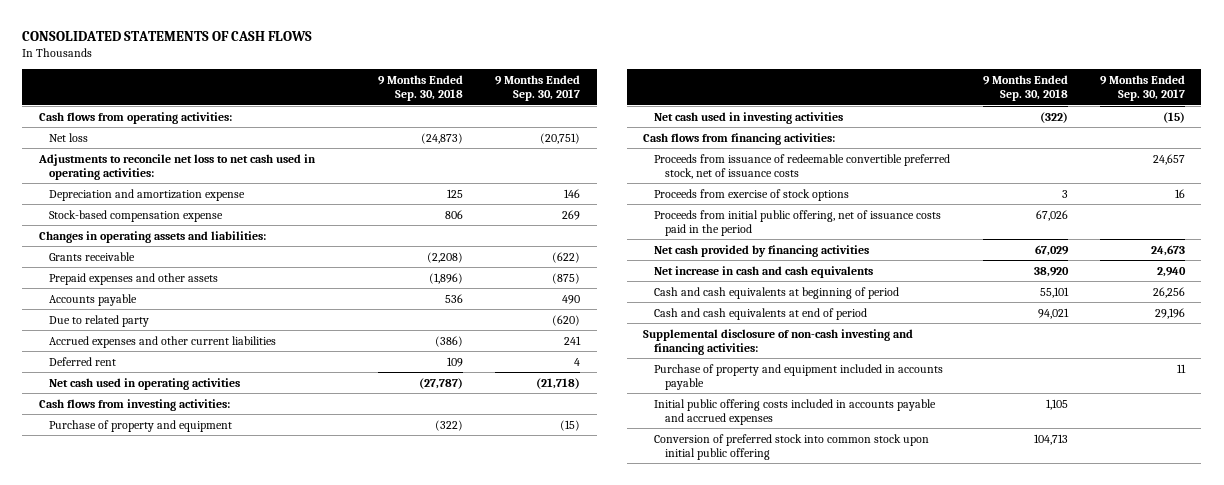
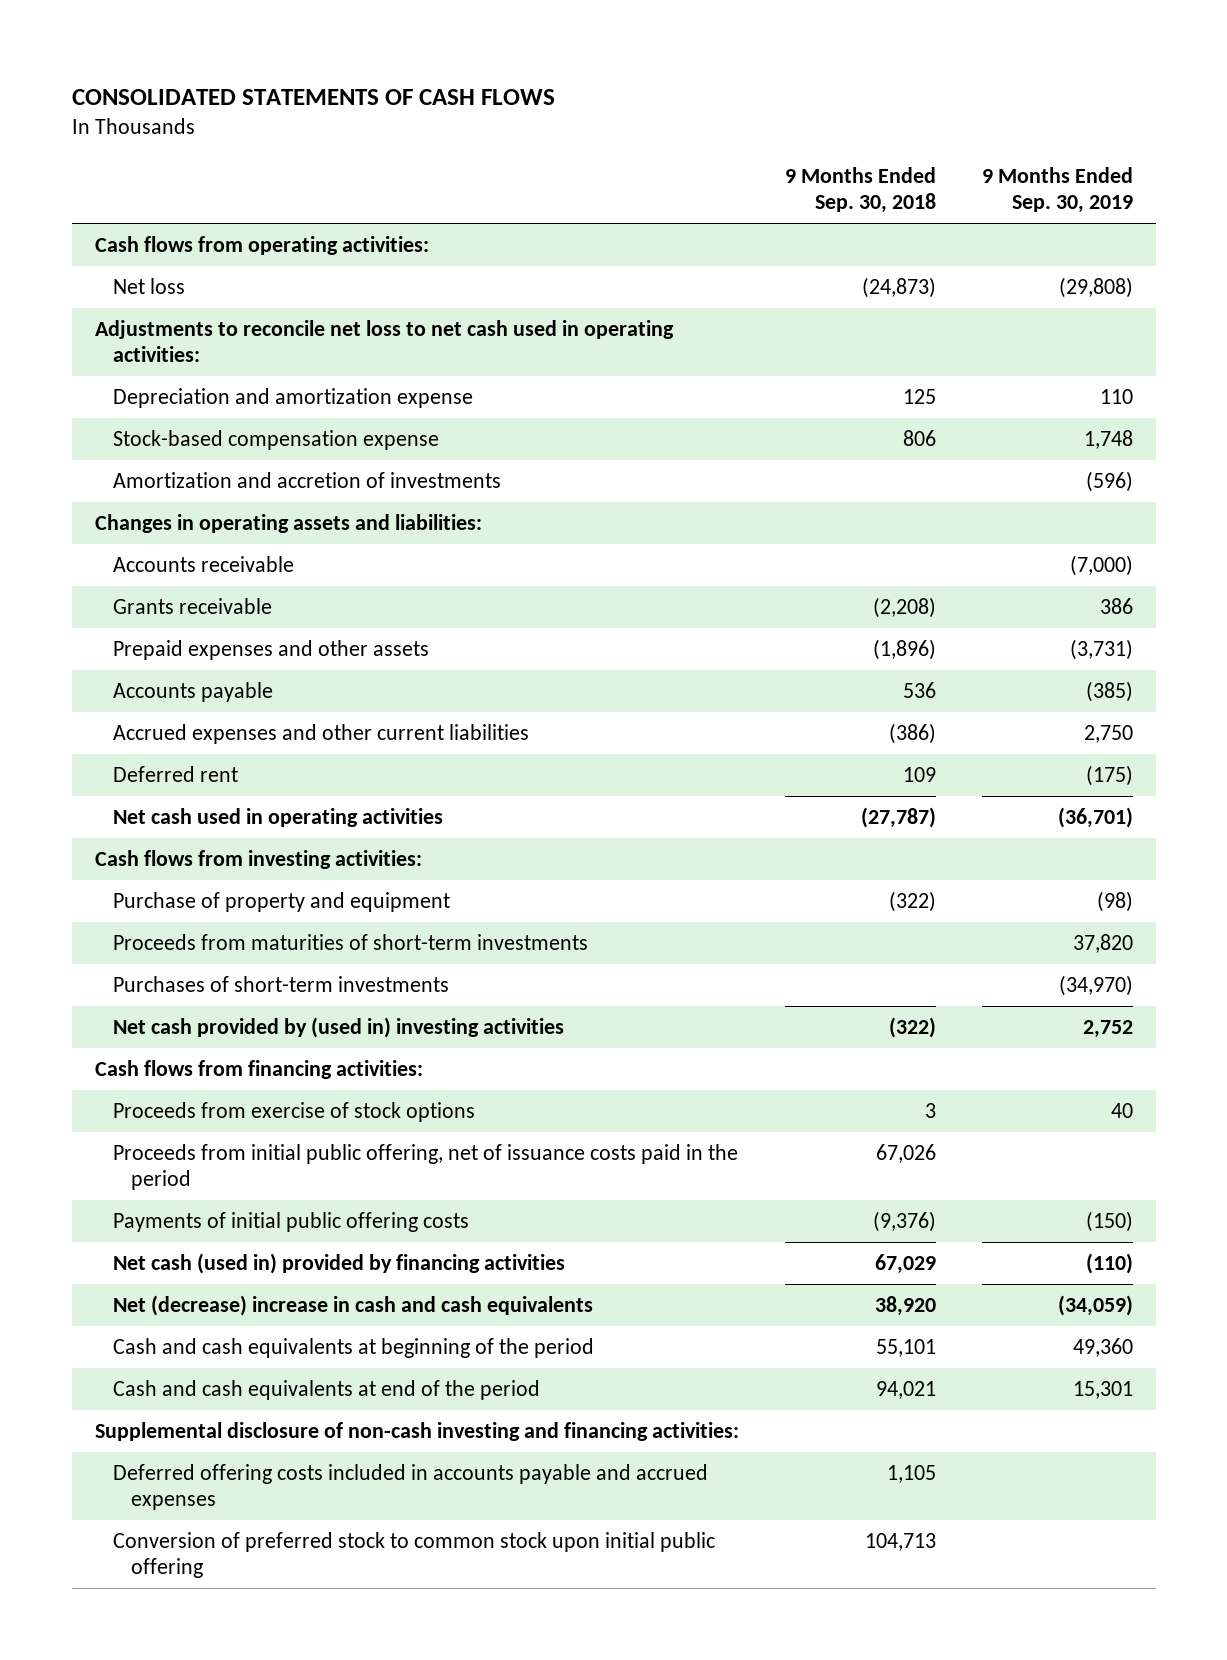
[495,75,581,102] 9 Months Ended Sep. 30, 2017 -> none
none -> [981,167,1133,214] 9 Months Ended Sep. 30, 2019
none -> [113,472,502,489] Amortization and accretion of investments
none -> [113,556,295,573] Accounts receivable
[49,314,150,327] Due to related party -> none
none -> [113,934,589,951] Proceeds from maturities of short-term investments
none -> [113,976,450,993] Purchases of short-term investments
[653,111,843,124] Net cash used in investing activities -> [113,1017,565,1039] Net cash provided by (used in) investing activities
[653,153,950,179] Proceeds from issuance of redeemable convertible preferred stock, net of issuance costs -> none
none -> [113,1212,470,1233] Payments of initial public offering costs
[653,244,869,257] Net cash provided by financing activities -> [113,1253,566,1275] Net cash (used in) provided by financing activities
[653,265,873,278] Net increase in cash and cash equivalents -> [113,1295,594,1317] Net (decrease) increase in cash and cash equivalents
[653,286,899,299] Cash and cash equivalents at beginning of period -> [113,1338,595,1359] Cash and cash equivalents at beginning of the period
[653,307,867,320] Cash and cash equivalents at end of period -> [113,1380,541,1401] Cash and cash equivalents at end of the period
[653,363,943,390] Purchase of property and equipment included in accounts payable -> none
[653,398,936,425] Initial public offering costs included in accounts payable and accrued expenses -> [113,1464,709,1511] Deferred offering costs included in accounts payable and accrued expenses
[653,433,929,460] Conversion of preferred stock into common stock upon initial public offering -> [113,1532,716,1579] Conversion of preferred stock to common stock upon initial public offering

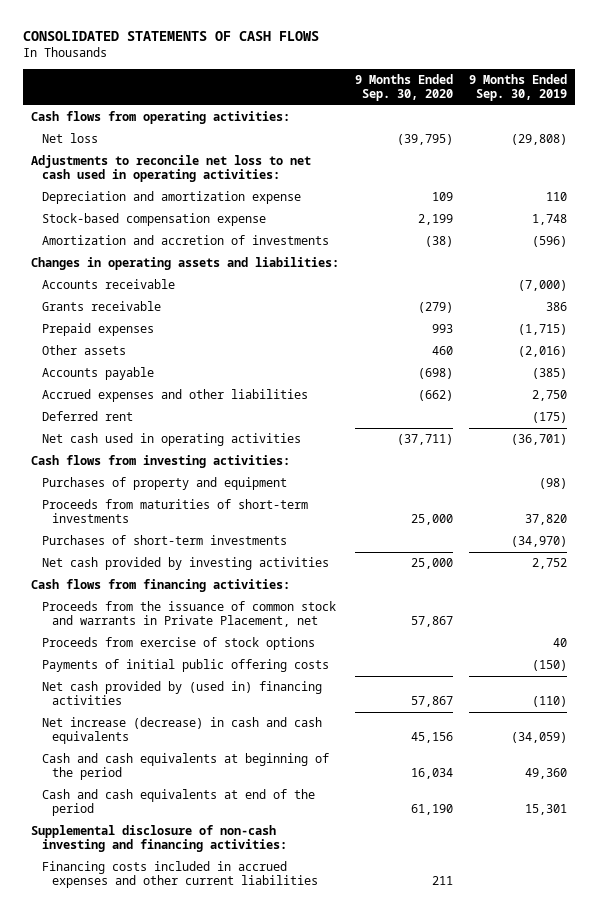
[784,167,936,214] 9 Months Ended Sep. 30, 2018 -> none
none -> [354,74,453,102] 9 Months Ended Sep. 30, 2020
[113,640,430,661] Prepaid expenses and other assets -> none
none -> [41,323,154,337] Prepaid expenses
none -> [41,345,126,356] Other assets
[113,724,530,745] Accrued expenses and other current liabilities -> [41,389,308,403] Accrued expenses and other liabilities
[113,892,451,913] Purchase of property and equipment -> [41,477,287,491] Purchases of property and equipment
[113,1017,565,1039] Net cash provided by (used in) investing activities -> [41,557,329,571] Net cash provided by investing activities
none -> [41,601,336,627] Proceeds from the issuance of common stock and warrants in Private Placement, net
[113,1144,739,1191] Proceeds from initial public offering, net of issuance costs paid in the period -> none
[113,1253,566,1275] Net cash (used in) provided by financing activities -> [41,681,322,705] Net cash provided by (used in) financing activities
[113,1295,594,1317] Net (decrease) increase in cash and cash equivalents -> [41,717,322,744] Net increase (decrease) in cash and cash equivalents
[113,1464,709,1511] Deferred offering costs included in accounts payable and accrued expenses -> none
[113,1532,716,1579] Conversion of preferred stock to common stock upon initial public offering -> none
none -> [41,861,319,888] Financing costs included in accrued expenses and other current liabilities

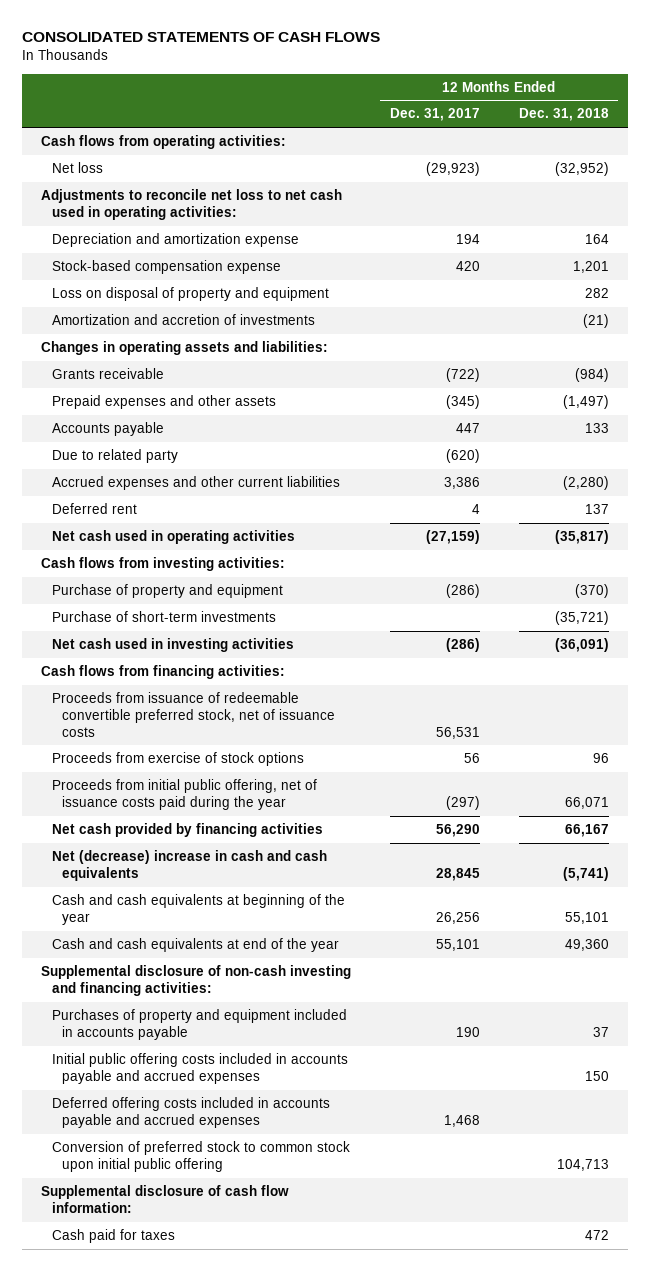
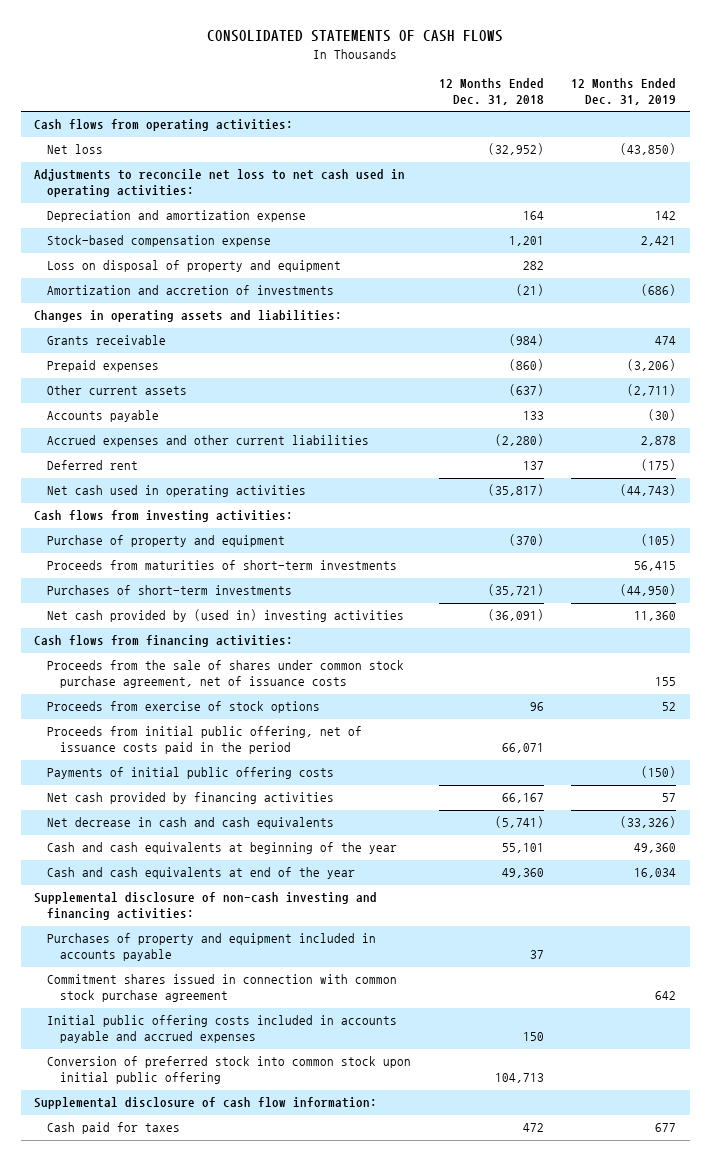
[389,108,480,122] Dec. 31, 2017 -> none
none -> [571,77,677,105] 12 Months Ended Dec. 31, 2019
[51,394,276,409] Prepaid expenses and other assets -> none
none -> [47,360,160,373] Prepaid expenses
none -> [47,385,188,396] Other current assets
[51,448,178,463] Due to related party -> none
none -> [47,560,398,571] Proceeds from maturities of short-term investments
[51,610,276,622] Purchase of short-term investments -> [47,585,293,596] Purchases of short-term investments
[51,637,294,652] Net cash used in investing activities -> [47,609,405,623] Net cash provided by (used in) investing activities
[51,691,336,737] Proceeds from issuance of redeemable convertible preferred stock, net of issuance costs -> none
none -> [47,660,405,689] Proceeds from the sale of shares under common stock purchase agreement, net of issuance costs
[51,778,317,810] Proceeds from initial public offering, net of issuance costs paid during the year -> [47,726,363,755] Proceeds from initial public offering, net of issuance costs paid in the period
none -> [47,767,335,780] Payments of initial public offering costs
[51,849,327,881] Net (decrease) increase in cash and cash equivalents -> [47,817,335,830] Net decrease in cash and cash equivalents
none -> [47,974,398,1003] Commitment shares issued in connection with common stock purchase agreement
[51,1096,330,1128] Deferred offering costs included in accounts payable and accrued expenses -> none
[51,1140,350,1172] Conversion of preferred stock to common stock upon initial public offering -> [47,1056,412,1085] Conversion of preferred stock into common stock upon initial public offering

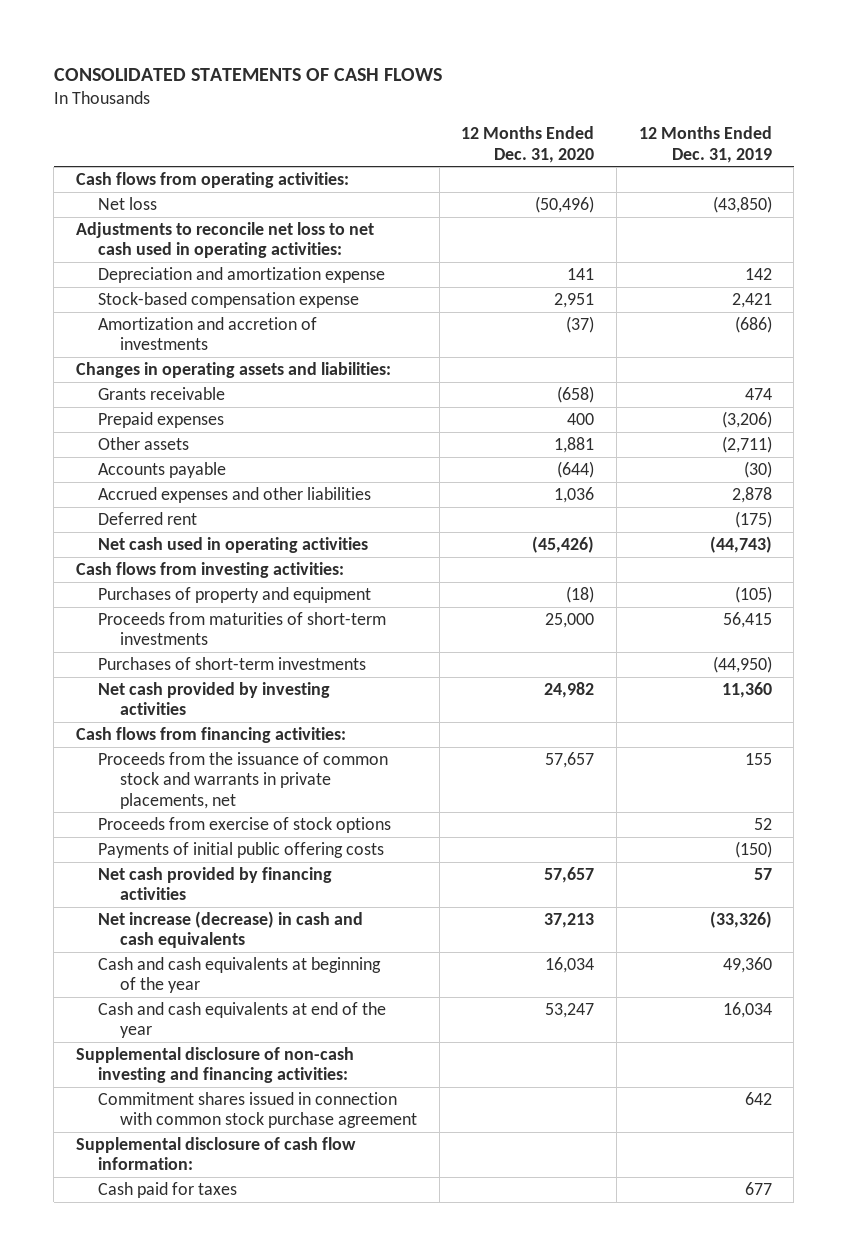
[438,77,544,105] 12 Months Ended Dec. 31, 2018 -> none
none -> [461,126,595,163] 12 Months Ended Dec. 31, 2020
[47,260,342,273] Loss on disposal of property and equipment -> none
[47,385,188,396] Other current assets -> [98,436,190,450] Other assets
[47,435,370,448] Accrued expenses and other current liabilities -> [98,486,372,503] Accrued expenses and other liabilities
[47,535,286,548] Purchase of property and equipment -> [98,586,372,603] Purchases of property and equipment
[47,609,405,623] Net cash provided by (used in) investing activities -> [98,681,331,716] Net cash provided by investing activities
[47,660,405,689] Proceeds from the sale of shares under common stock purchase agreement, net of issuance costs -> [98,751,389,809] Proceeds from the issuance of common stock and warrants in private placements, net
[47,726,363,755] Proceeds from initial public offering, net of issuance costs paid in the period -> none
[47,817,335,830] Net decrease in cash and cash equivalents -> [98,910,364,949] Net increase (decrease) in cash and cash equivalents
[47,933,377,962] Purchases of property and equipment included in accounts payable -> none
[47,1015,398,1044] Initial public offering costs included in accounts payable and accrued expenses -> none
[47,1056,412,1085] Conversion of preferred stock into common stock upon initial public offering -> none

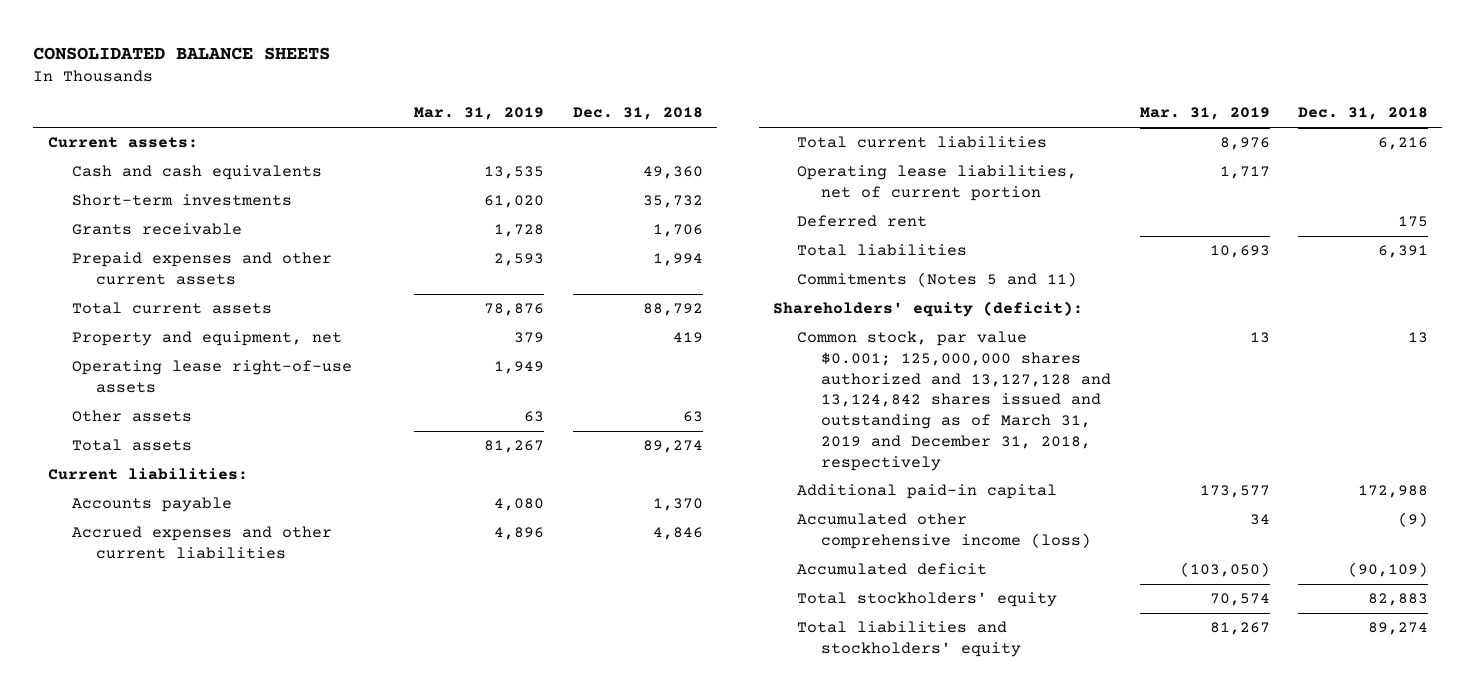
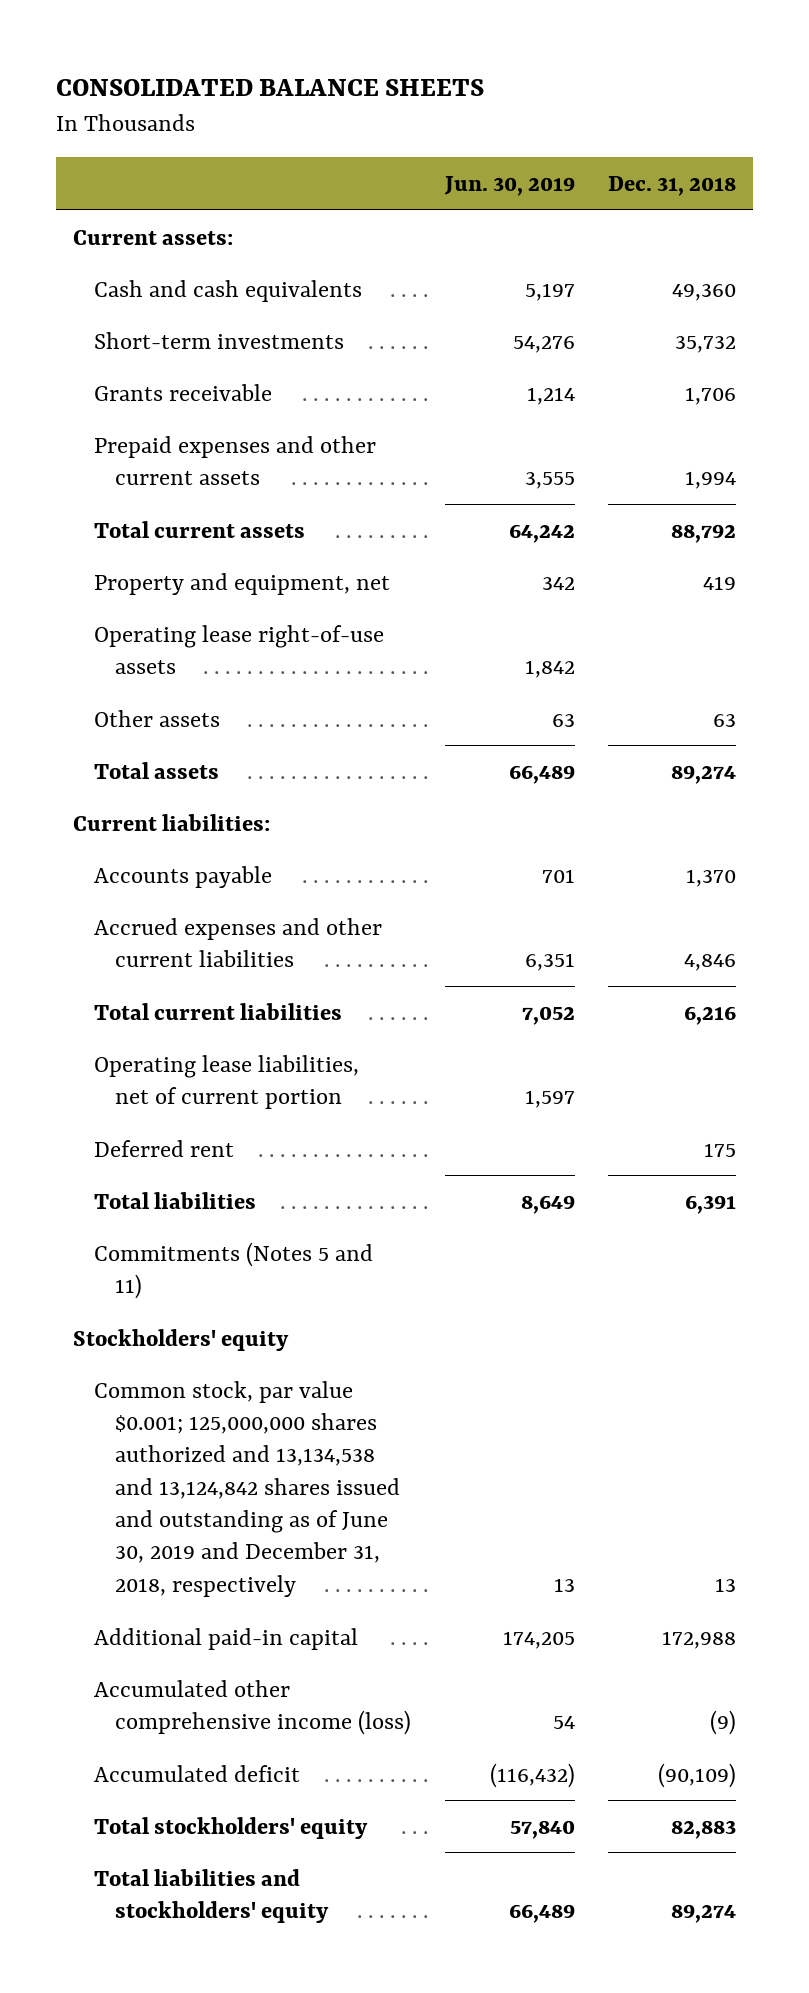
[414,107,545,121] Mar. 31, 2019 -> none
none -> [443,176,575,197] Jun. 30, 2019
[772,301,1083,318] Shareholders' equity (deficit): -> [72,1328,289,1351] Stockholders' equity
[797,331,1112,471] Common stock, par value $0.001; 125,000,000 shares authorized and 13,127,128 and 13,124,842 shares issued and outstanding as of March 31, 2019 and December 31, 2018, respectively -> [93,1380,401,1597] Common stock, par value $0.001; 125,000,000 shares authorized and 13,134,538 and 13,124,842 shares issued and outstanding as of June 30, 2019 and December 31, 2018, respectively

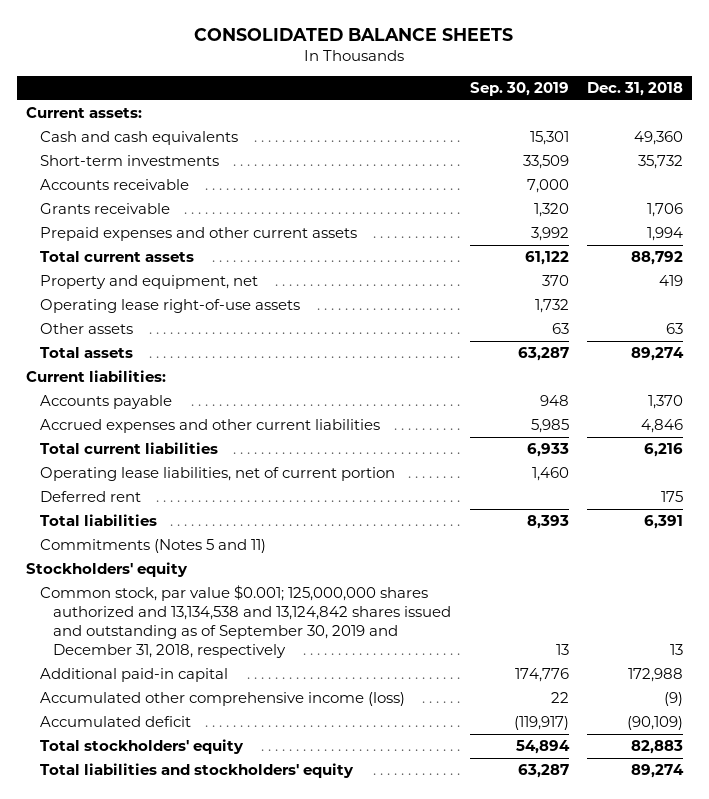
[443,176,575,197] Jun. 30, 2019 -> none
none -> [469,82,569,97] Sep. 30, 2019
none -> [39,179,189,191] Accounts receivable
[93,1380,401,1597] Common stock, par value $0.001; 125,000,000 shares authorized and 13,134,538 and 13,124,842 shares issued and outstanding as of June 30, 2019 and December 31, 2018, respectively -> [39,585,452,659] Common stock, par value $0.001; 125,000,000 shares authorized and 13,134,538 and 13,124,842 shares issued and outstanding as of September 30, 2019 and December 31, 2018, respectively

